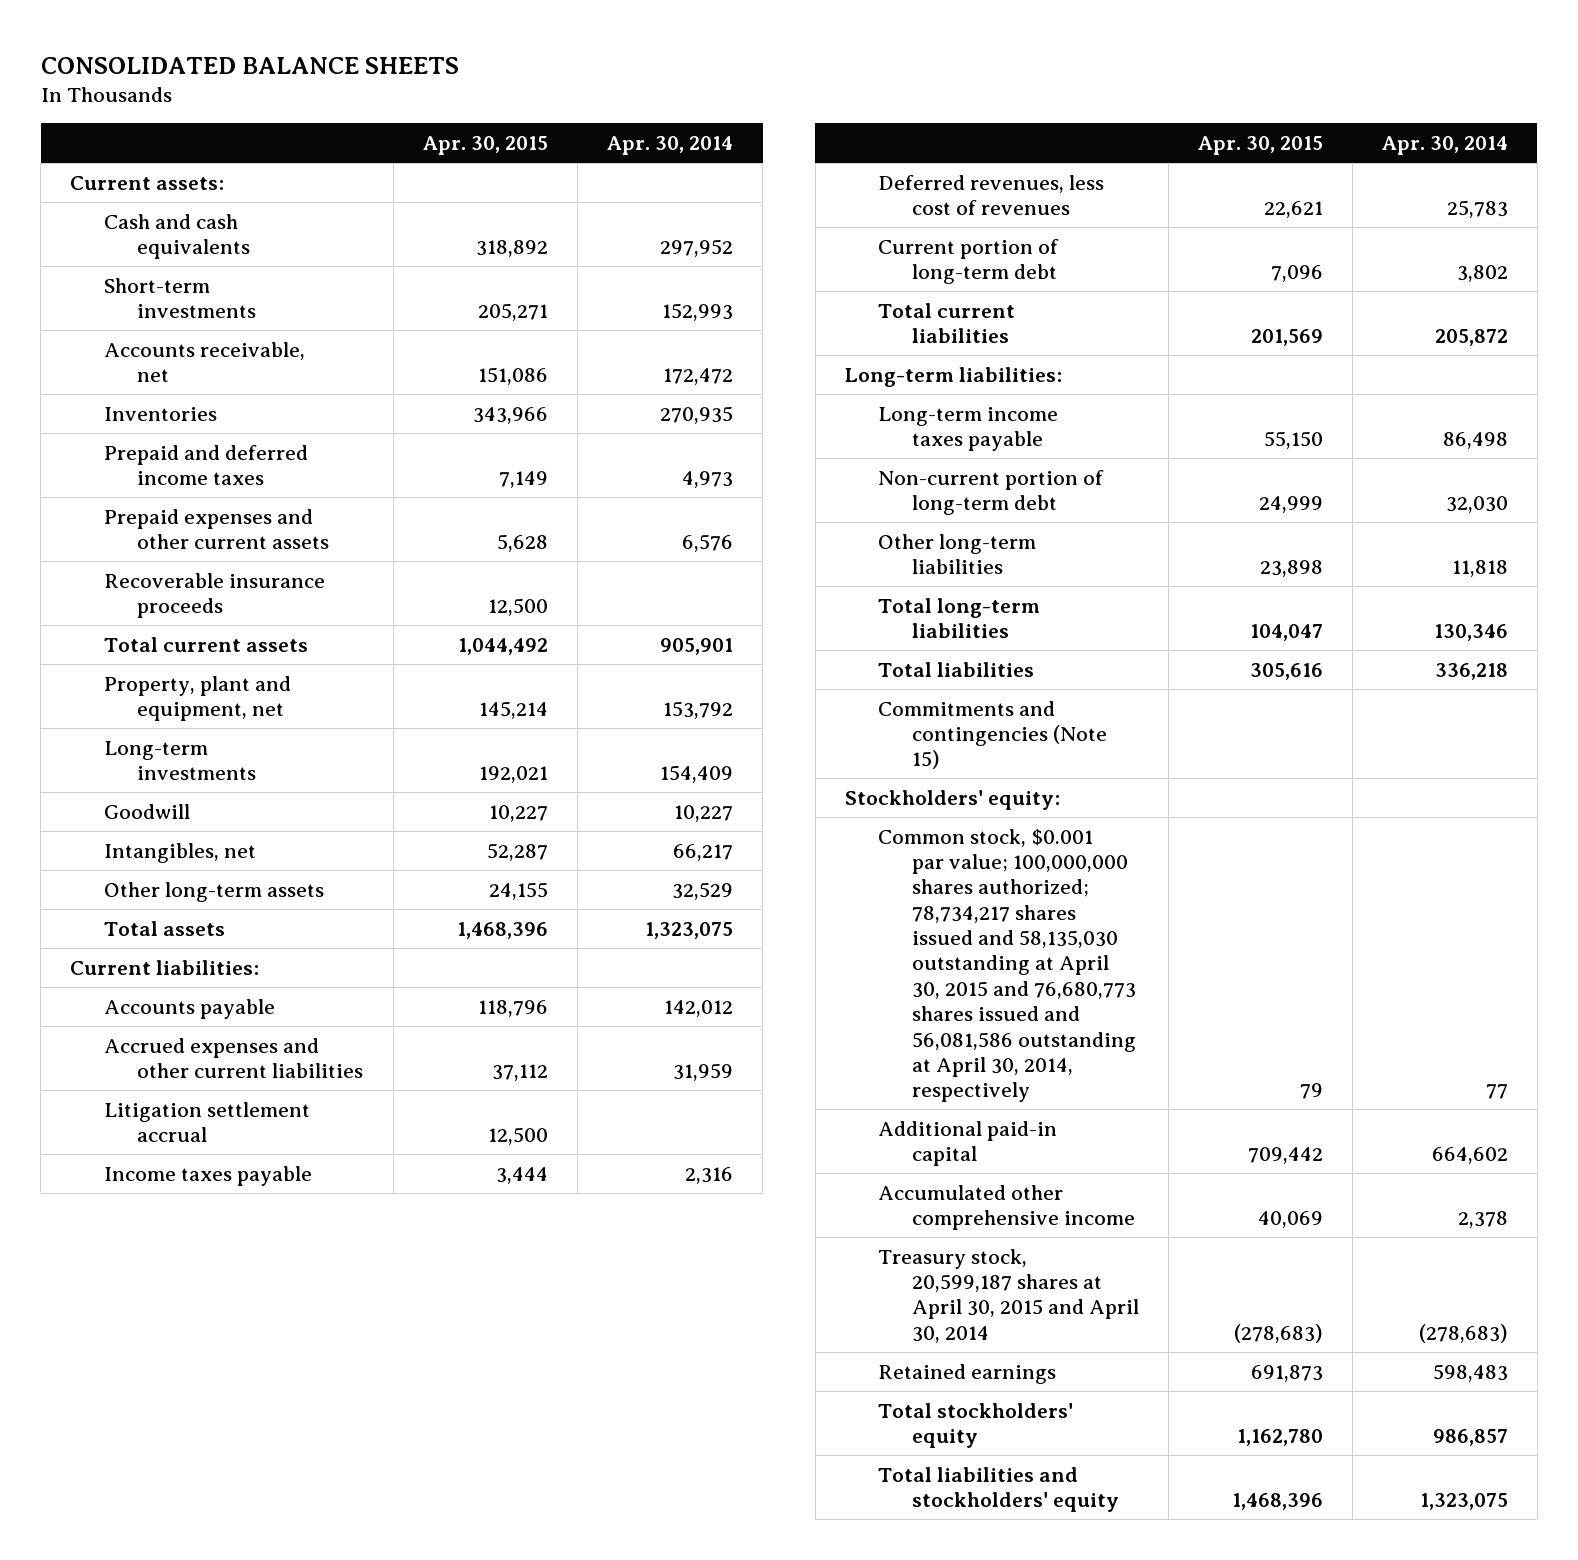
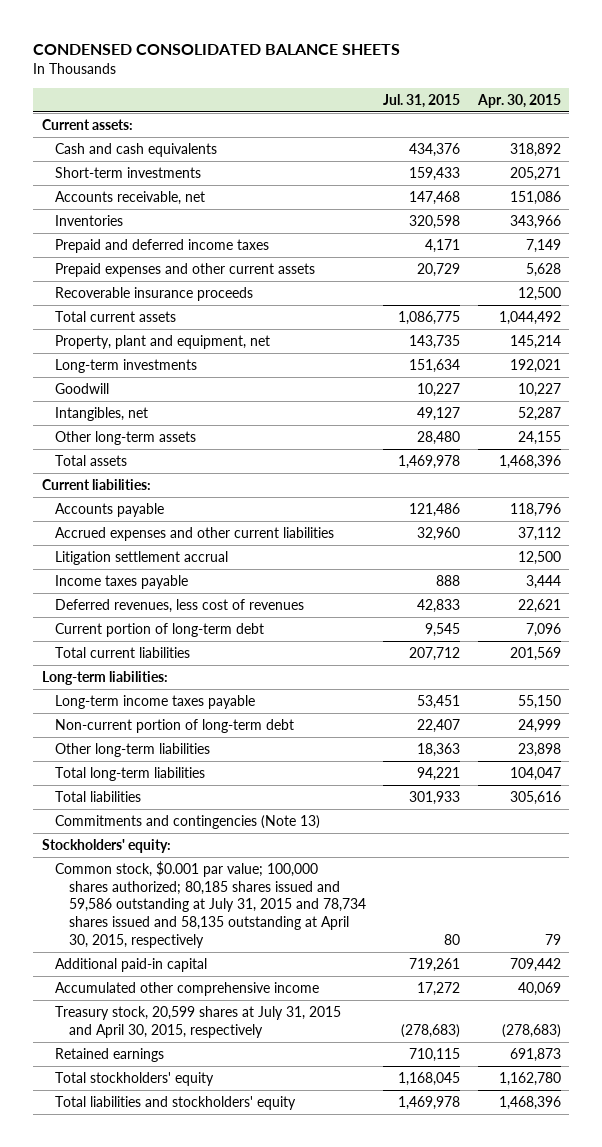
[40,56,459,74] CONSOLIDATED BALANCE SHEETS -> [33,43,401,55] CONDENSED CONSOLIDATED BALANCE SHEETS
[607,136,734,156] Apr. 30, 2014 -> none
none -> [383,93,461,108] Jul. 31, 2015
[878,700,1107,770] Commitments and contingencies (Note 15) -> [55,814,321,829] Commitments and contingencies (Note 13)
[878,828,1136,1103] Common stock, $0.001 par value; 100,000,000 shares authorized; 78,734,217 shares issued and 58,135,030 outstanding at April 30, 2015 and 76,680,773 shares issued and 56,081,586 outstanding at April 30, 2014, respectively -> [55,860,367,948] Common stock, $0.001 par value; 100,000 shares authorized; 80,185 shares issued and 59,586 outstanding at July 31, 2015 and 78,734 shares issued and 58,135 outstanding at April 30, 2015, respectively
[878,1248,1139,1343] Treasury stock, 20,599,187 shares at April 30, 2015 and April 30, 2014 -> [55,1005,342,1038] Treasury stock, 20,599 shares at July 31, 2015 and April 30, 2015, respectively

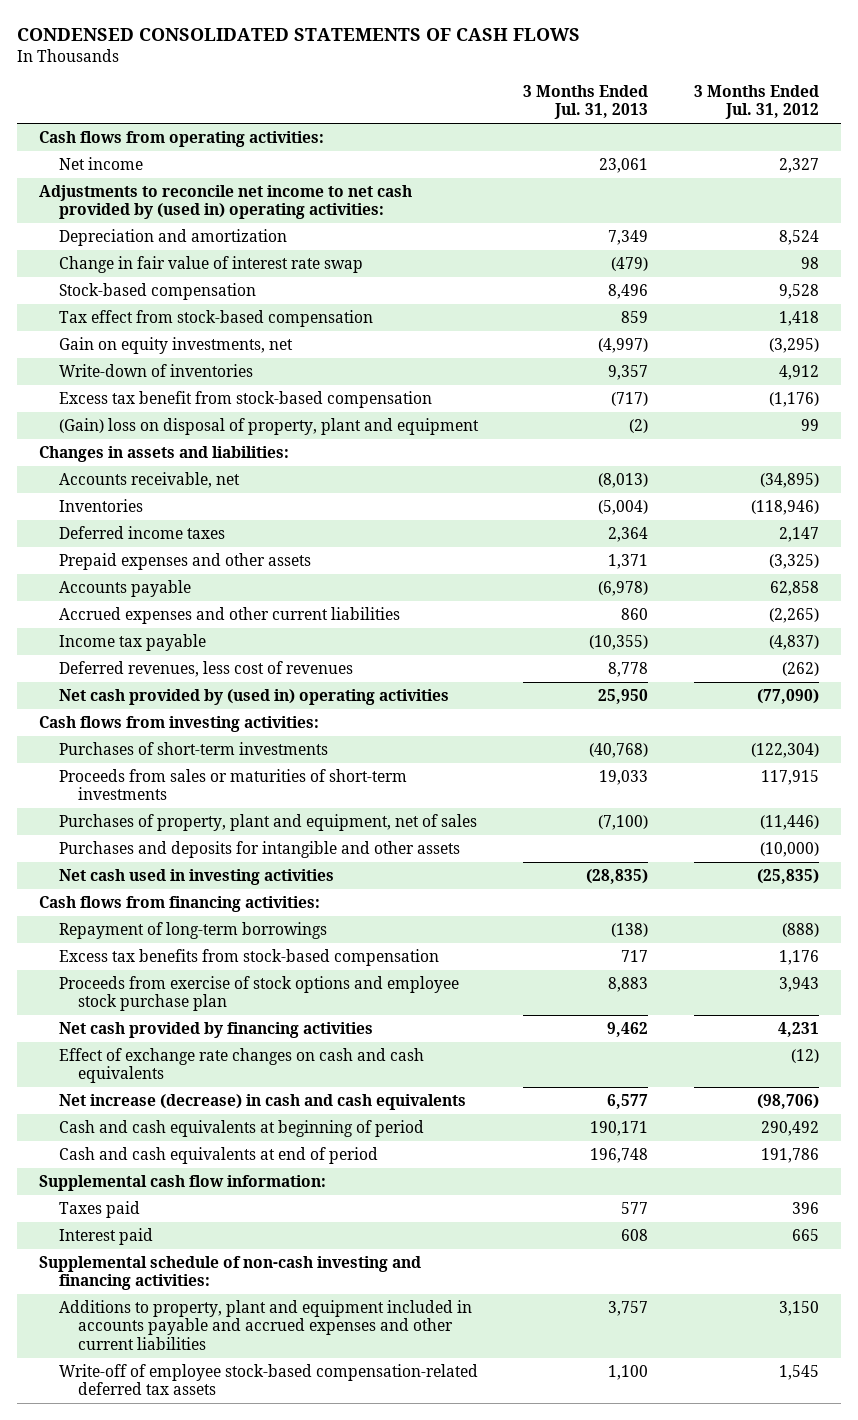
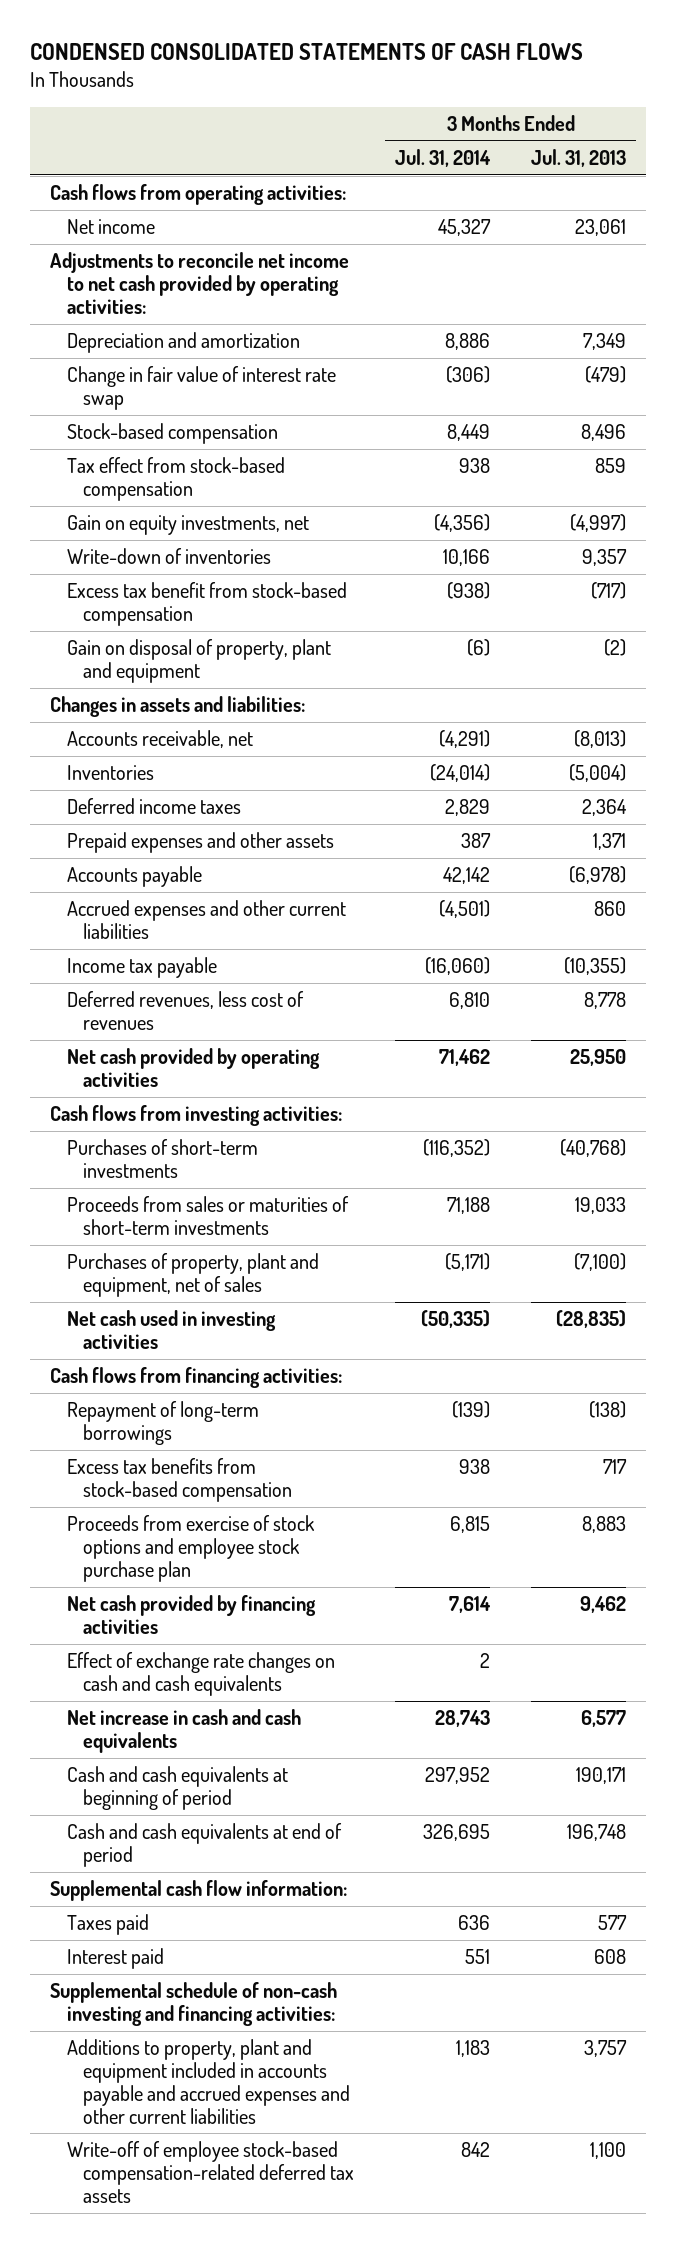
[693,85,819,120] 3 Months Ended Jul. 31, 2012 -> none
none -> [395,149,492,168] Jul. 31, 2014
[39,185,413,220] Adjustments to reconcile net income to net cash provided by (used in) operating activities: -> [50,252,350,314] Adjustments to reconcile net income to net cash provided by operating activities:
[58,418,479,436] (Gain) loss on disposal of property, plant and equipment -> [66,639,331,684] Gain on disposal of property, plant and equipment
[58,689,449,706] Net cash provided by (used in) operating activities -> [66,1048,320,1088] Net cash provided by operating activities
[58,841,460,859] Purchases and deposits for intangible and other assets -> none
[58,1094,466,1111] Net increase (decrease) in cash and cash equivalents -> [66,1709,301,1754] Net increase in cash and cash equivalents

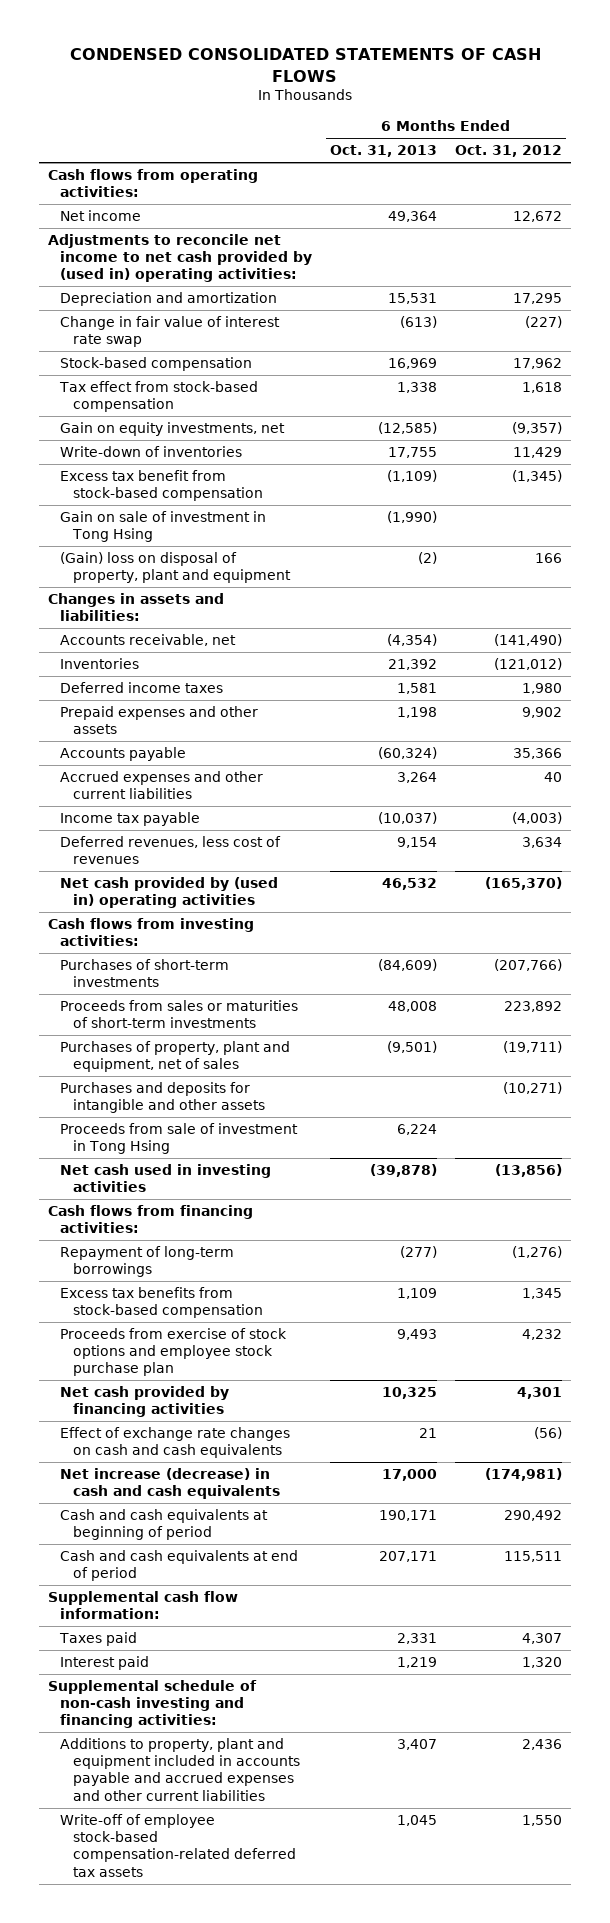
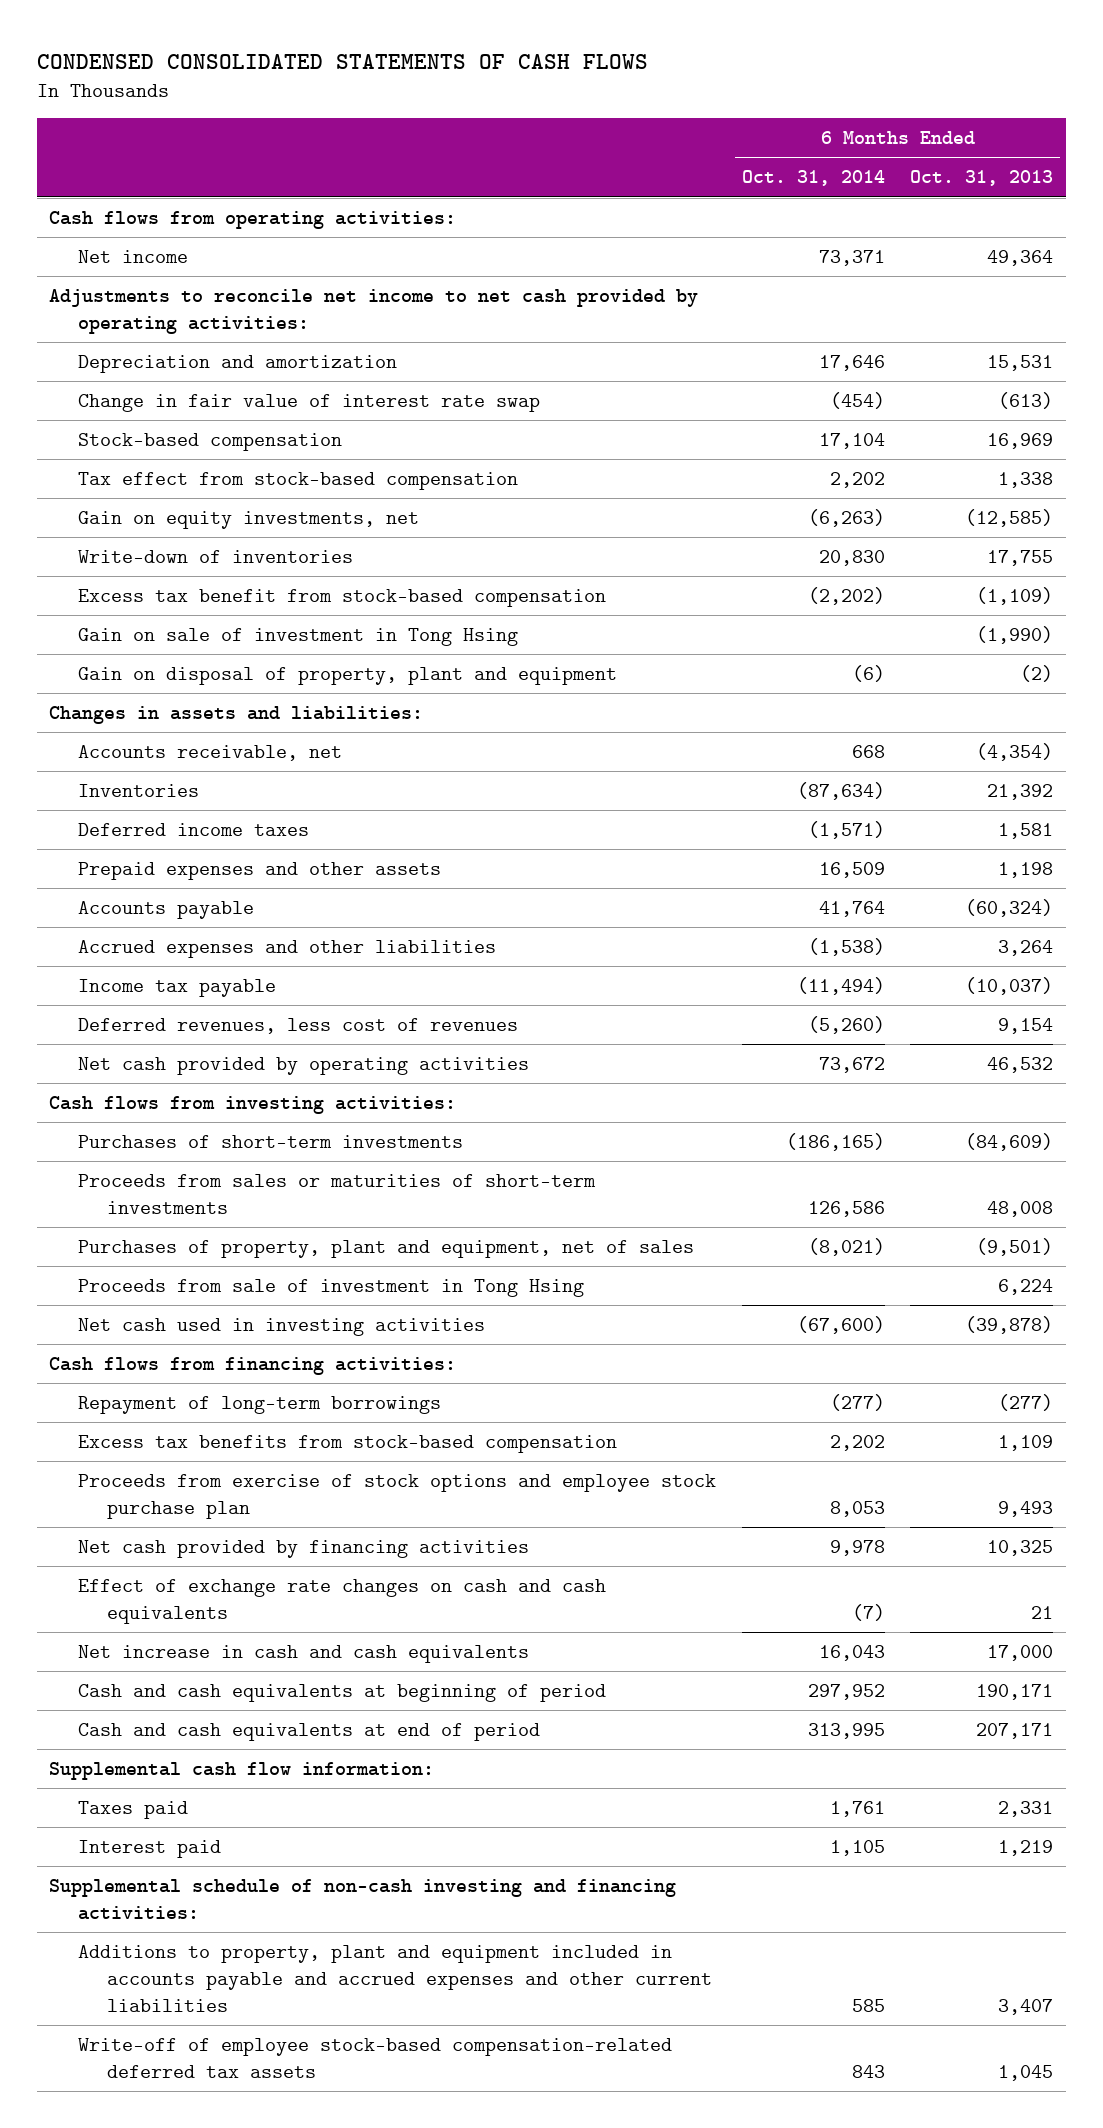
[454,145,562,158] Oct. 31, 2012 -> none
none -> [741,170,885,187] Oct. 31, 2014
[47,234,313,283] Adjustments to reconcile net income to net cash provided by (used in) operating activities: -> [49,288,699,335] Adjustments to reconcile net income to net cash provided by operating activities:
[60,552,291,584] (Gain) loss on disposal of property, plant and equipment -> [77,666,617,685] Gain on disposal of property, plant and equipment
[60,771,264,800] Accrued expenses and other current liabilities -> [77,939,496,958] Accrued expenses and other liabilities
[60,877,279,909] Net cash provided by (used in) operating activities -> [77,1056,529,1075] Net cash provided by operating activities
[60,1082,265,1114] Purchases and deposits for intangible and other assets -> none
[60,1468,280,1500] Net increase (decrease) in cash and cash equivalents -> [77,1644,529,1663] Net increase in cash and cash equivalents

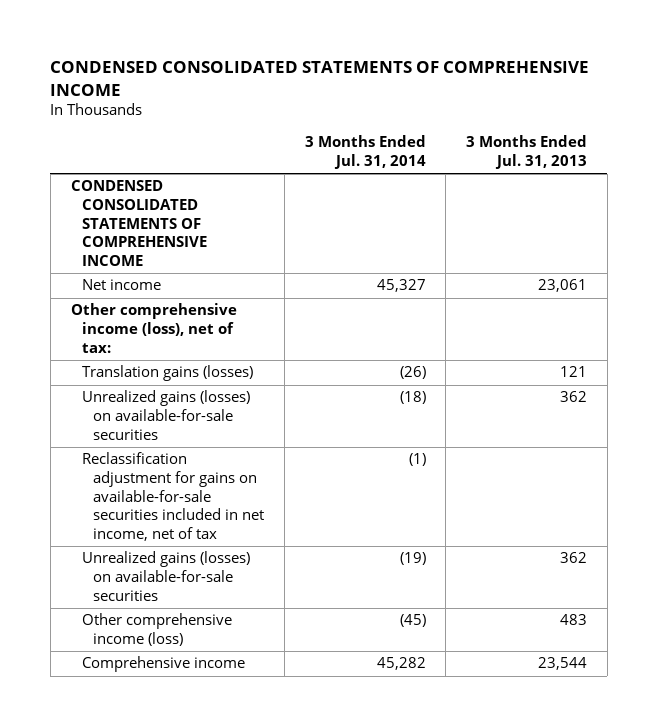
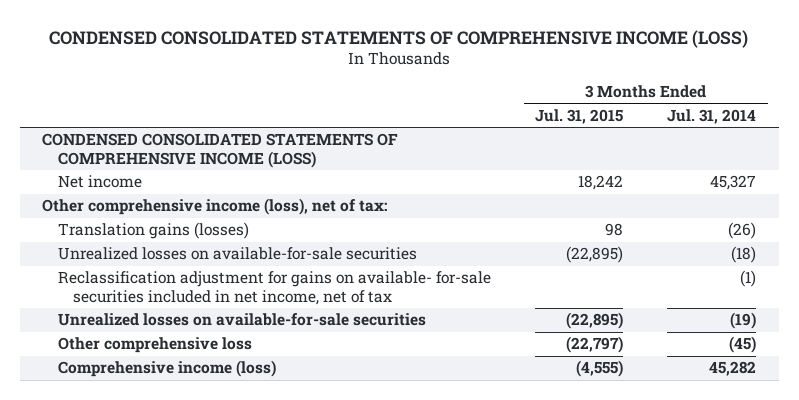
[50,60,590,96] CONDENSED CONSOLIDATED STATEMENTS OF COMPREHENSIVE INCOME -> [49,29,749,48] CONDENSED CONSOLIDATED STATEMENTS OF COMPREHENSIVE INCOME (LOSS)
[466,135,588,170] 3 Months Ended Jul. 31, 2013 -> none
none -> [535,108,624,124] Jul. 31, 2015
[70,180,207,266] CONDENSED CONSOLIDATED STATEMENTS OF COMPREHENSIVE INCOME -> [42,133,399,168] CONDENSED CONSOLIDATED STATEMENTS OF COMPREHENSIVE INCOME (LOSS)
[81,390,250,440] Unrealized gains (losses) on available-for-sale securities -> [57,247,417,261] Unrealized losses on available-for-sale securities
[81,452,265,541] Reclassification adjustment for gains on available-for-sale securities included in net income, net of tax -> [57,271,491,305] Reclassification adjustment for gains on available- for-sale securities included in net income, net of tax
[81,551,250,601] Unrealized gains (losses) on available-for-sale securities -> [57,313,426,327] Unrealized losses on available-for-sale securities
[81,613,232,647] Other comprehensive income (loss) -> [57,337,252,354] Other comprehensive loss
[81,656,245,673] Comprehensive income -> [57,360,276,378] Comprehensive income (loss)

